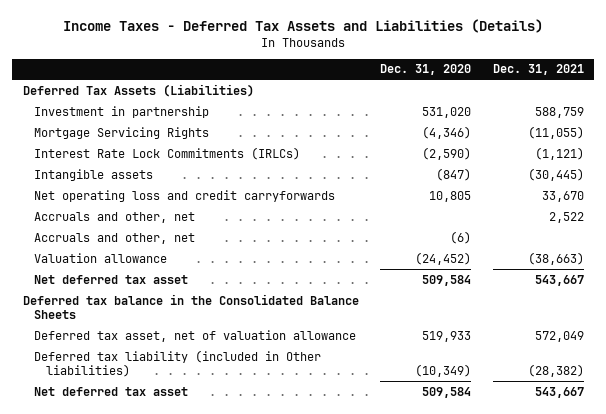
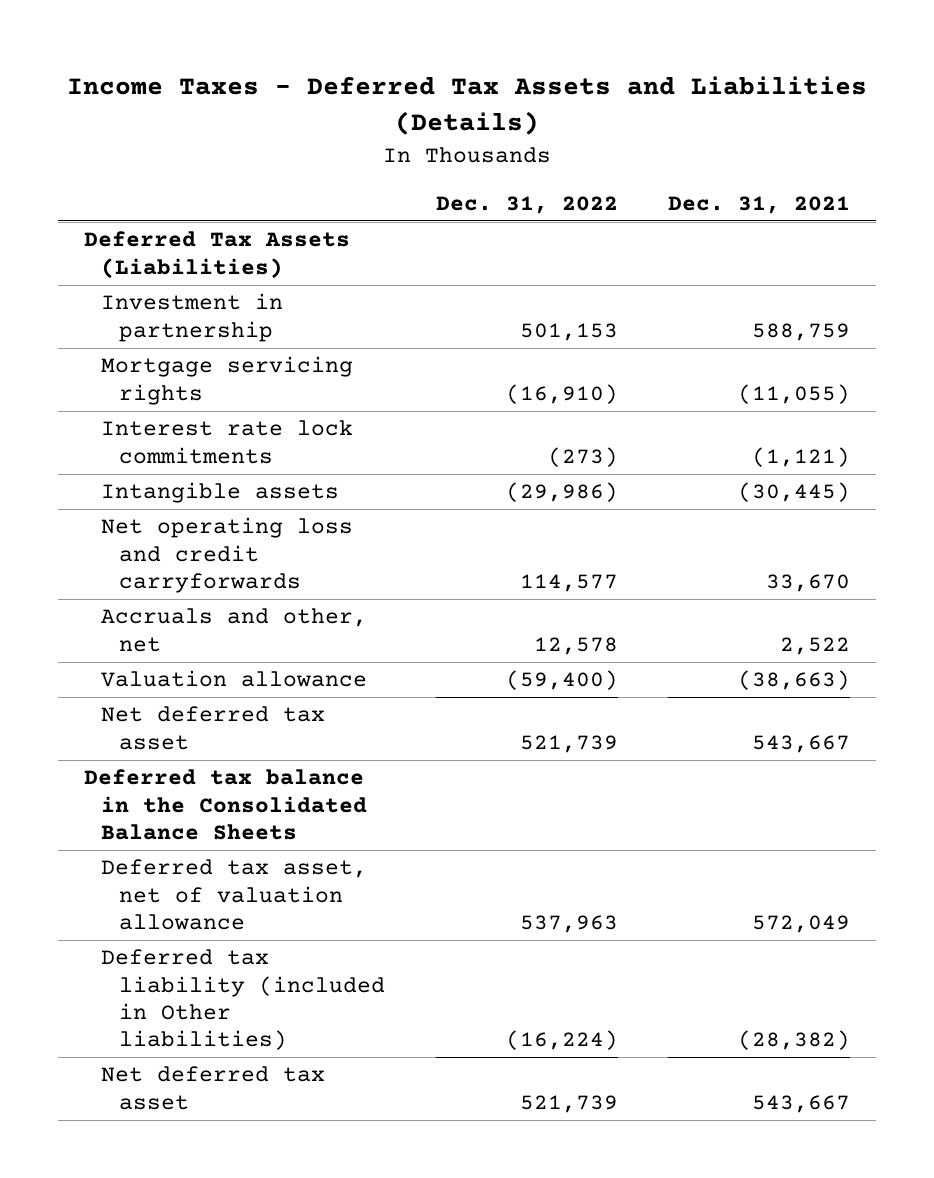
[380,64,472,76] Dec. 31, 2020 -> none
none -> [435,195,618,214] Dec. 31, 2022
[34,126,210,139] Mortgage Servicing Rights -> [101,356,354,405] Mortgage servicing rights
[34,146,301,160] Interest Rate Lock Commitments (IRLCs) -> [101,420,354,464] Interest rate lock commitments
[34,232,196,244] Accruals and other, net -> none

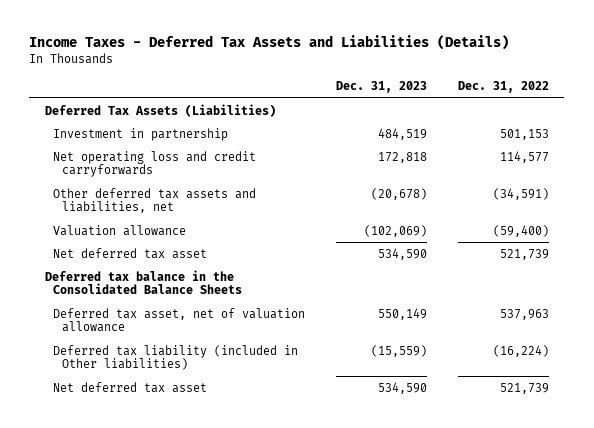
[668,195,851,214] Dec. 31, 2021 -> none
none -> [336,81,428,94] Dec. 31, 2023
[101,356,354,405] Mortgage servicing rights -> none
[101,420,354,464] Interest rate lock commitments -> none
[101,482,340,504] Intangible assets -> none
[101,608,368,652] Accruals and other, net -> none
none -> [53,187,257,214] Other deferred tax assets and liabilities, net

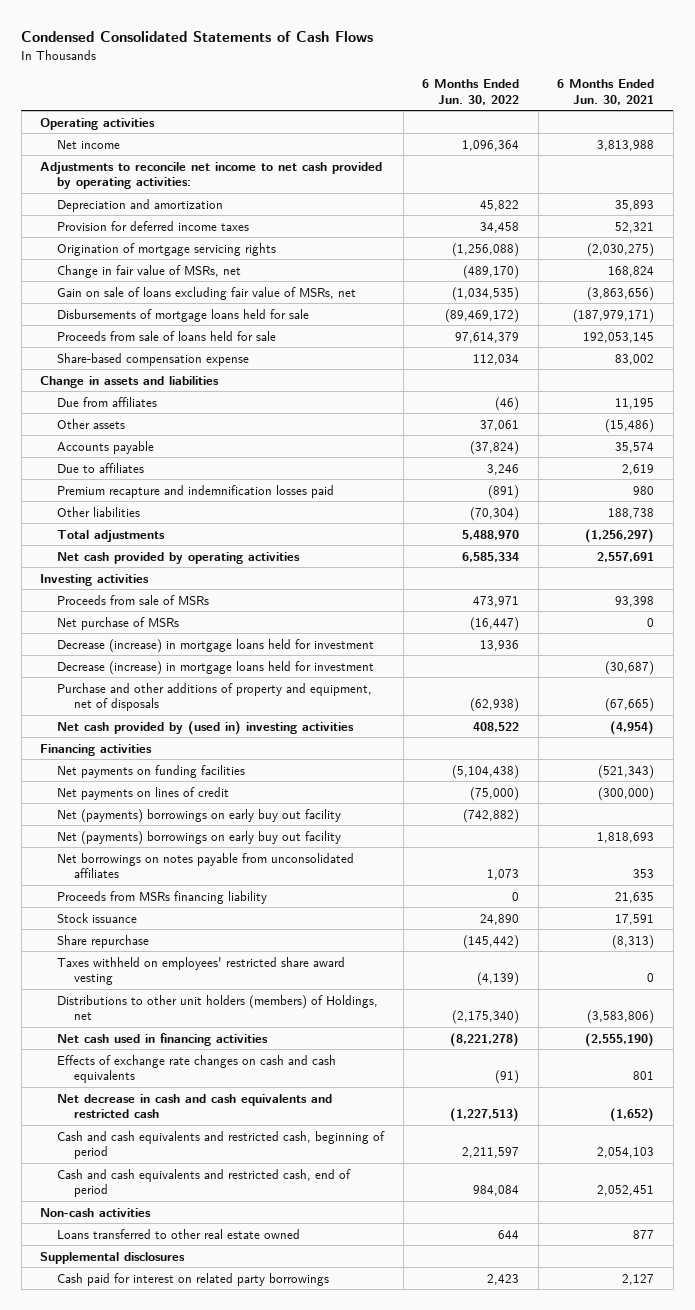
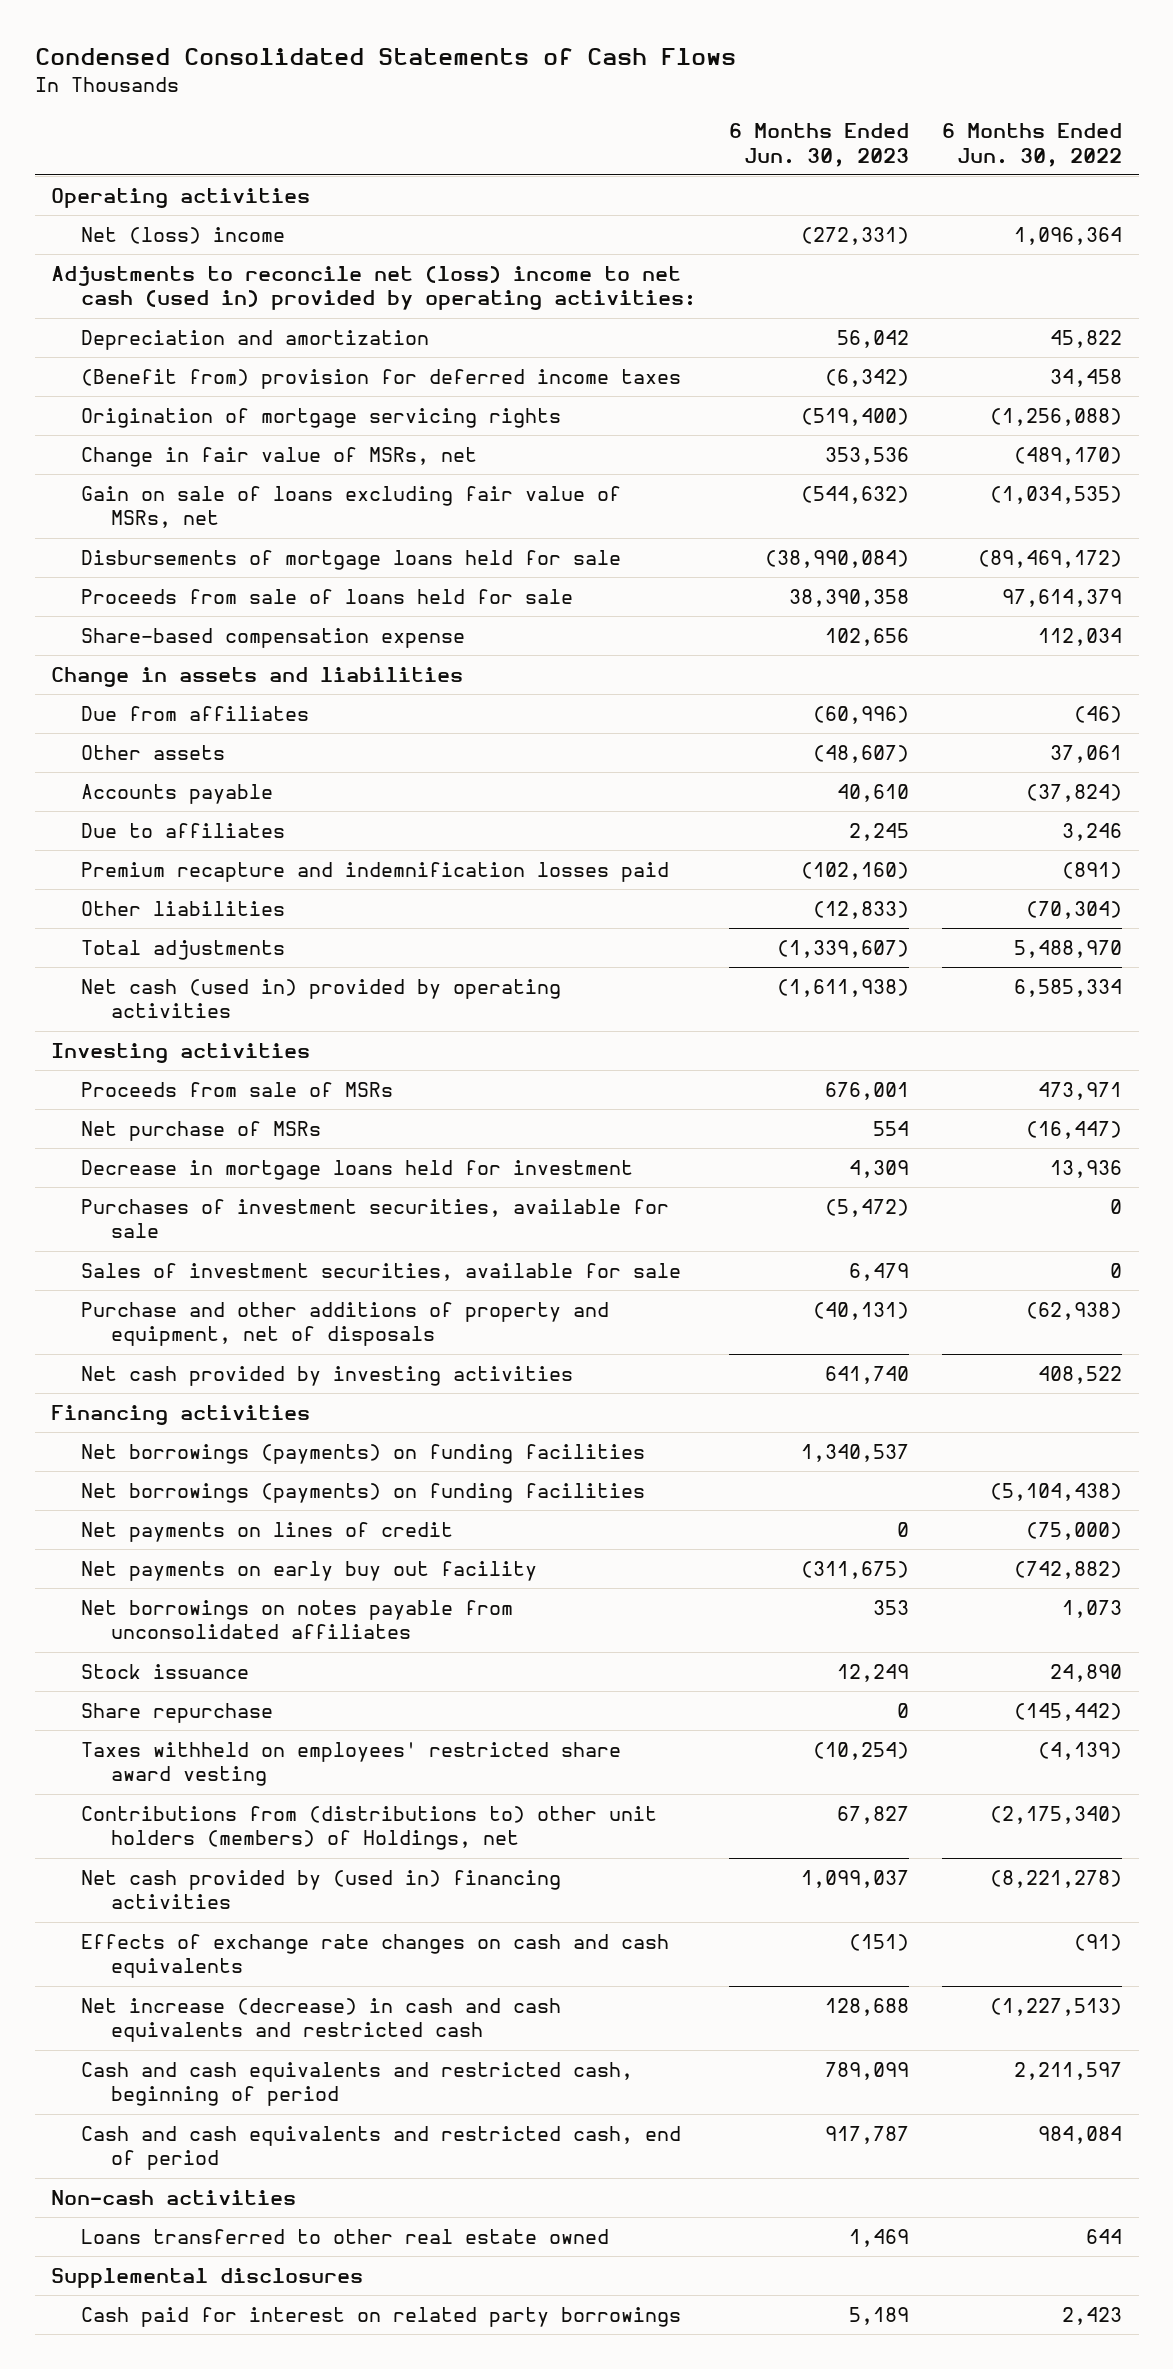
[557,79,655,106] 6 Months Ended Jun. 30, 2021 -> none
none -> [729,123,910,167] 6 Months Ended Jun. 30, 2023
[57,139,121,149] Net income -> [81,227,286,245] Net (loss) income
[40,161,383,190] Adjustments to reconcile net income to net cash provided by operating activities: -> [50,266,697,311] Adjustments to reconcile net (loss) income to net cash (used in) provided by operating activities:
[57,220,250,231] Provision for deferred income taxes -> [81,369,682,390] (Benefit from) provision for deferred income taxes
[57,551,301,564] Net cash provided by operating activities -> [81,979,562,1019] Net cash (used in) provided by operating activities
[57,660,375,675] Decrease (increase) in mortgage loans held for investment -> none
[57,638,375,653] Decrease (increase) in mortgage loans held for investment -> [81,1160,634,1181] Decrease in mortgage loans held for investment
none -> [81,1199,670,1239] Purchases of investment securities, available for sale
none -> [81,1263,682,1282] Sales of investment securities, available for sale
[57,720,355,735] Net cash provided by (used in) investing activities -> [81,1366,574,1387] Net cash provided by investing activities
none -> [81,1444,646,1465] Net borrowings (payments) on funding facilities
[57,764,246,778] Net payments on funding facilities -> [81,1483,646,1504] Net borrowings (payments) on funding facilities
[57,830,342,845] Net (payments) borrowings on early buy out facility -> none
[57,808,342,823] Net (payments) borrowings on early buy out facility -> [81,1561,538,1582] Net payments on early buy out facility
[57,890,268,904] Proceeds from MSRs financing liability -> none
[57,994,379,1021] Distributions to other unit holders (members) of Holdings, net -> [81,1806,658,1851] Contributions from (distributions to) other unit holders (members) of Holdings, net
[57,1032,269,1046] Net cash used in financing activities -> [81,1870,562,1910] Net cash provided by (used in) financing activities
[57,1093,333,1119] Net decrease in cash and cash equivalents and restricted cash -> [81,1998,562,2043] Net increase (decrease) in cash and cash equivalents and restricted cash

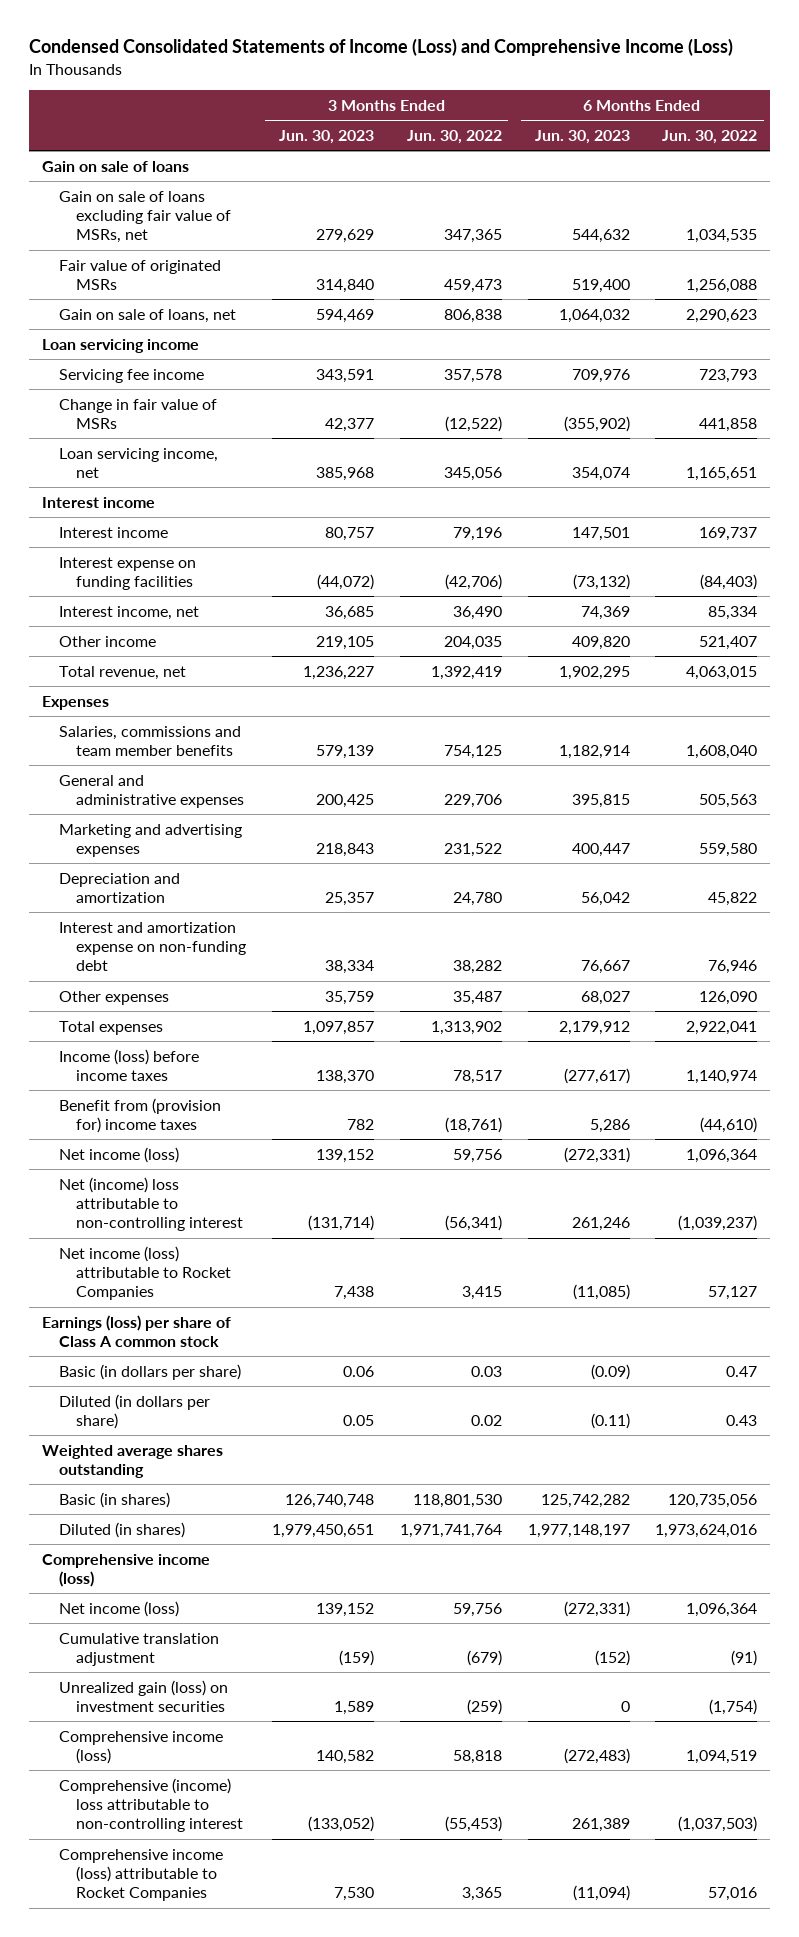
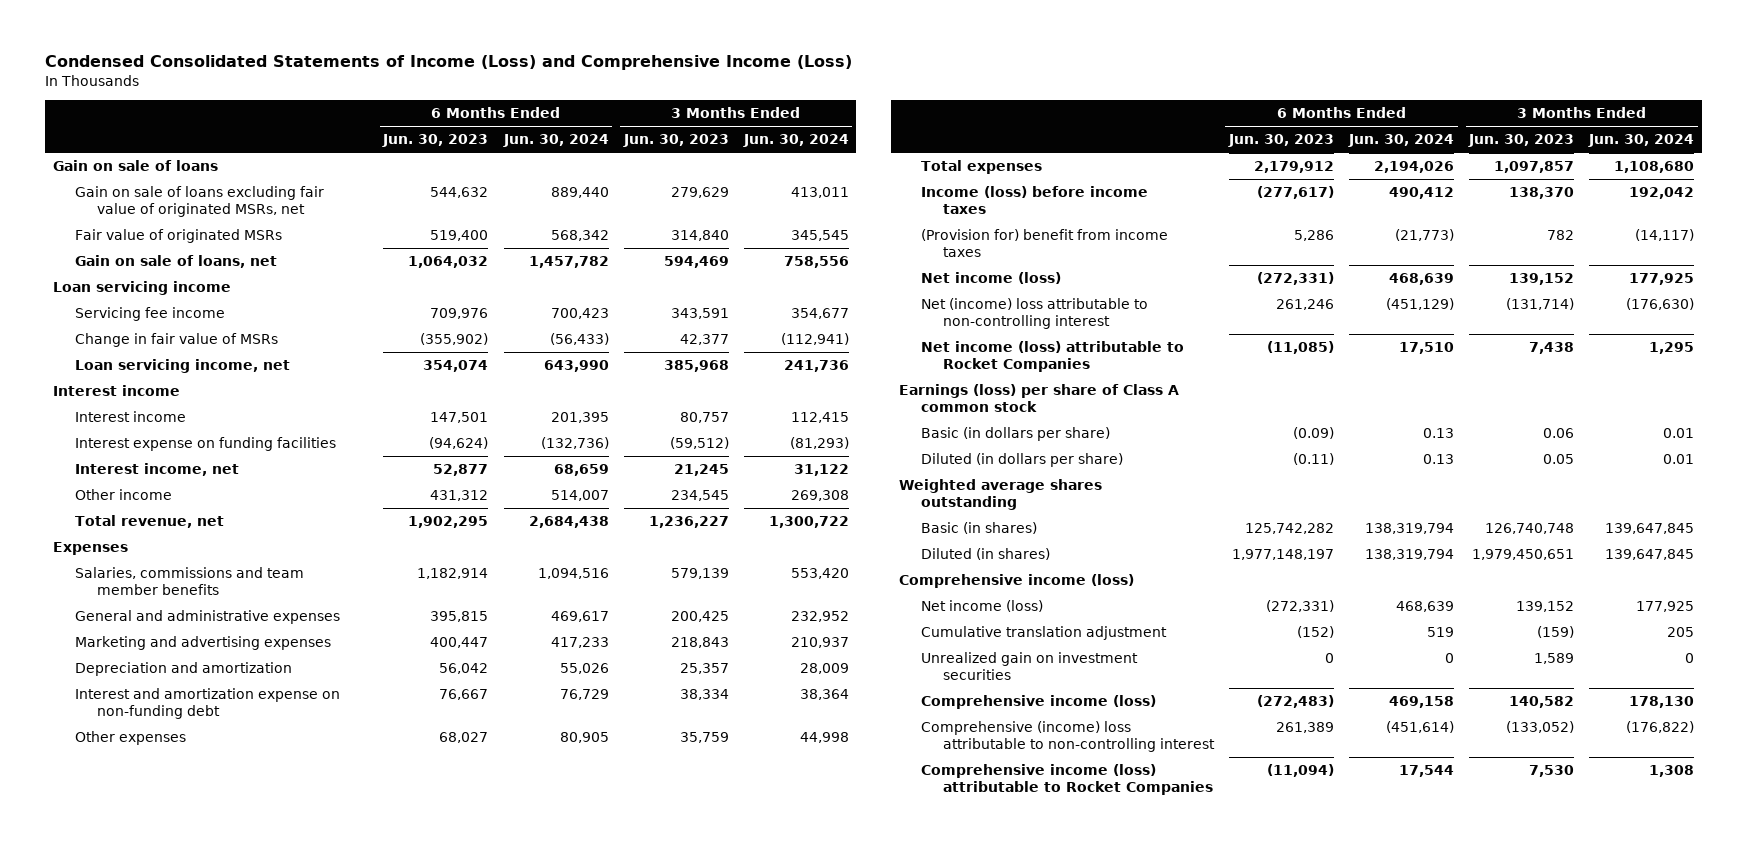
[406,129,502,144] Jun. 30, 2022 -> none
[662,129,758,144] Jun. 30, 2022 -> none
none -> [502,134,609,148] Jun. 30, 2024
none -> [742,134,849,148] Jun. 30, 2024
[58,190,231,244] Gain on sale of loans excluding fair value of MSRs, net -> [75,186,325,218] Gain on sale of loans excluding fair value of originated MSRs, net
[316,573,374,590] (44,072) -> [669,437,729,450] (59,512)
[572,573,630,590] (73,132) -> [429,437,489,450] (94,624)
[324,605,374,620] 36,685 -> [673,464,729,477] 21,245
[580,605,630,620] 74,369 -> [433,464,489,477] 52,877
[315,635,374,650] 219,105 -> [670,490,729,502] 234,545
[571,635,630,650] 409,820 -> [430,490,489,502] 431,312
[58,1097,221,1133] Benefit from (provision for) income taxes -> [920,229,1168,258] (Provision for) benefit from income taxes
[58,1679,228,1712] Unrealized gain (loss) on investment securities -> [920,652,1138,681] Unrealized gain on investment securities

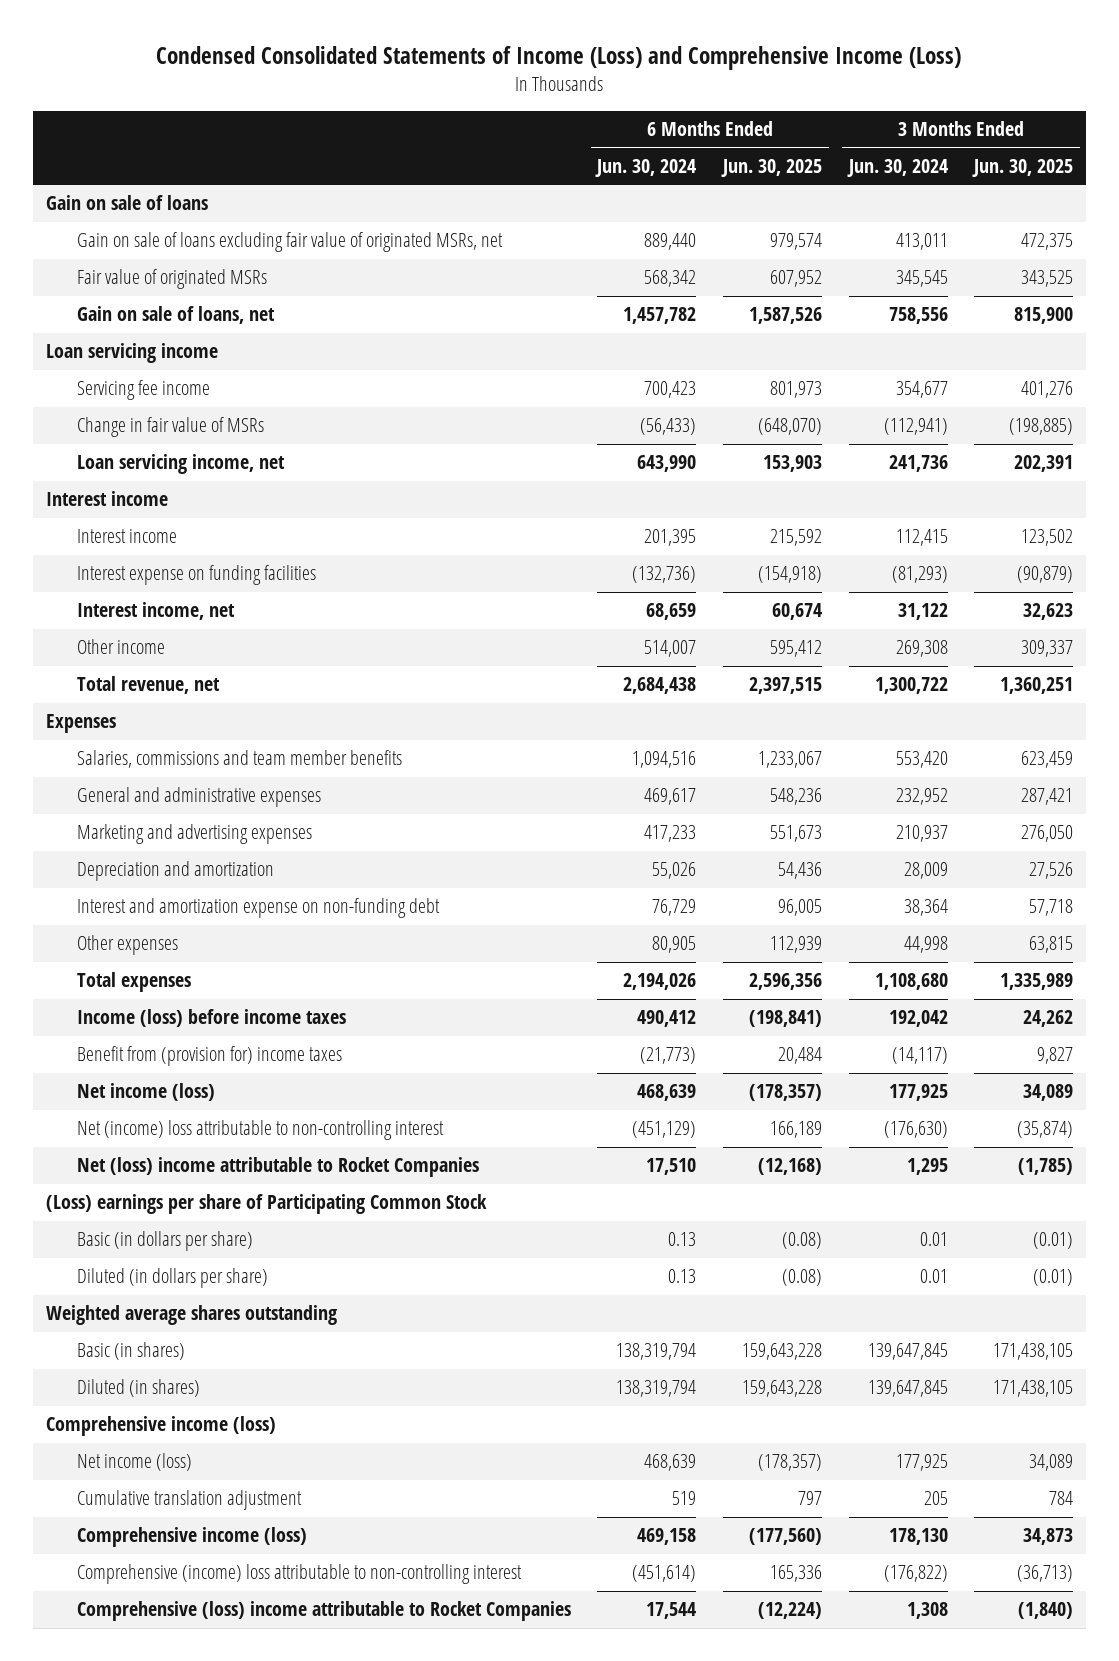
[382,134,489,148] Jun. 30, 2023 -> none
[622,134,729,148] Jun. 30, 2023 -> none
none -> [720,158,822,177] Jun. 30, 2025
none -> [972,158,1074,177] Jun. 30, 2025
[920,229,1168,258] (Provision for) benefit from income taxes -> [76,1046,342,1067] Benefit from (provision for) income taxes
[920,341,1184,373] Net income (loss) attributable to Rocket Companies -> [76,1157,479,1178] Net (loss) income attributable to Rocket Companies
[898,384,1179,413] Earnings (loss) per share of Class A common stock -> [45,1194,487,1215] (Loss) earnings per share of Participating Common Stock
[920,652,1138,681] Unrealized gain on investment securities -> none
[920,764,1214,796] Comprehensive income (loss) attributable to Rocket Companies -> [76,1601,571,1622] Comprehensive (loss) income attributable to Rocket Companies

